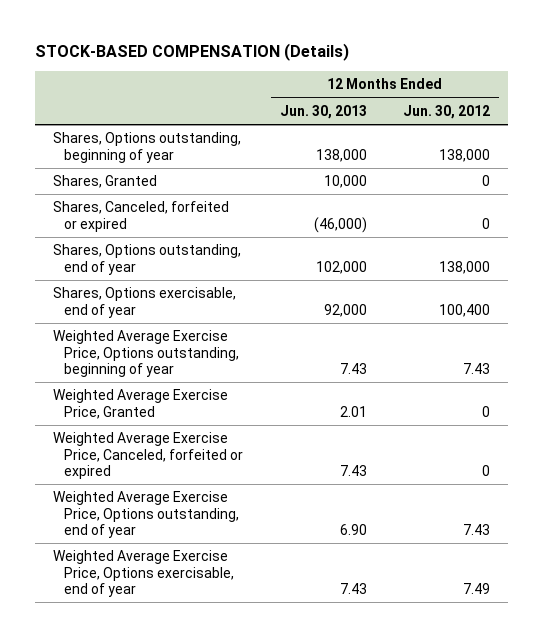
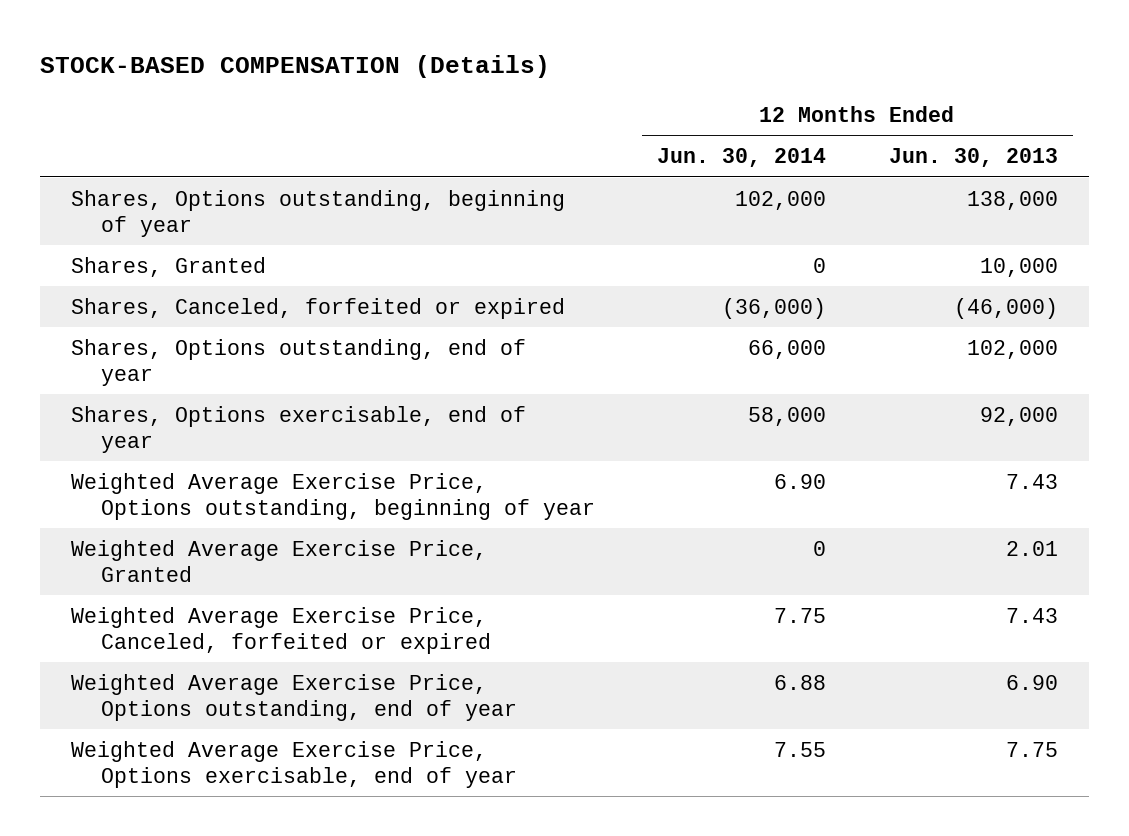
[403,104,491,119] Jun. 30, 2012 -> none
none -> [657,148,827,168] Jun. 30, 2014
[339,583,367,595] 7.43 -> [1005,741,1058,757] 7.75

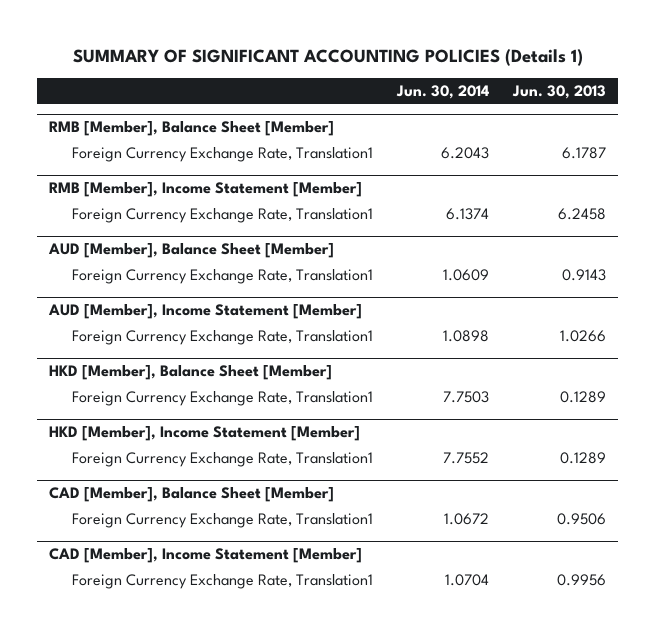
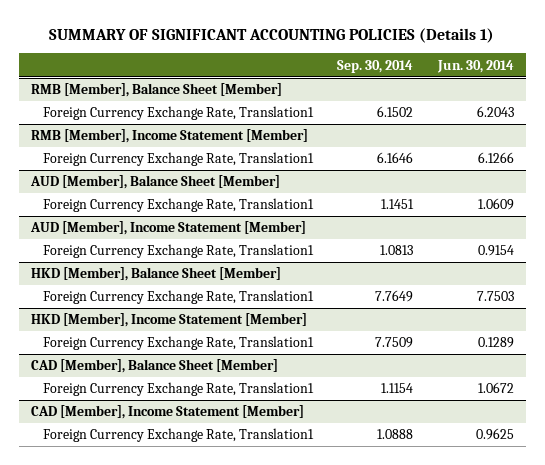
[511,85,606,100] Jun. 30, 2013 -> none
none -> [337,59,414,73] Sep. 30, 2014
[446,208,490,221] 6.1374 -> [477,152,514,164] 6.1266
[443,330,490,343] 1.0898 -> [477,245,514,257] 0.9154
[443,452,490,465] 7.7552 -> [477,337,514,349] 0.1289
[445,574,490,587] 1.0704 -> [475,428,514,441] 0.9625

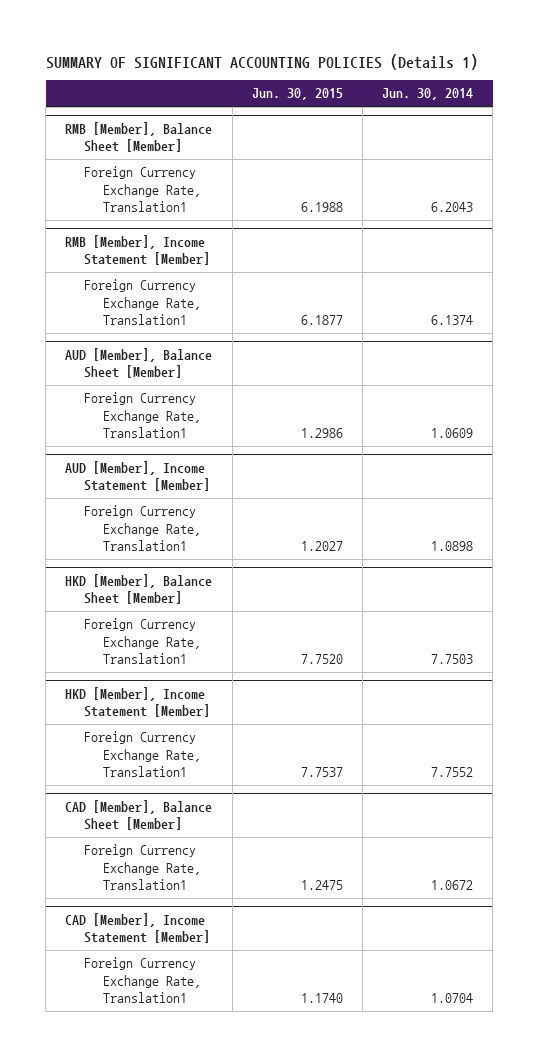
[337,59,414,73] Sep. 30, 2014 -> none
none -> [251,88,343,101] Jun. 30, 2015
[477,152,514,164] 6.1266 -> [431,314,474,325] 6.1374
[477,245,514,257] 0.9154 -> [431,540,474,551] 1.0898
[477,337,514,349] 0.1289 -> [431,766,474,777] 7.7552
[475,428,514,441] 0.9625 -> [431,992,474,1003] 1.0704

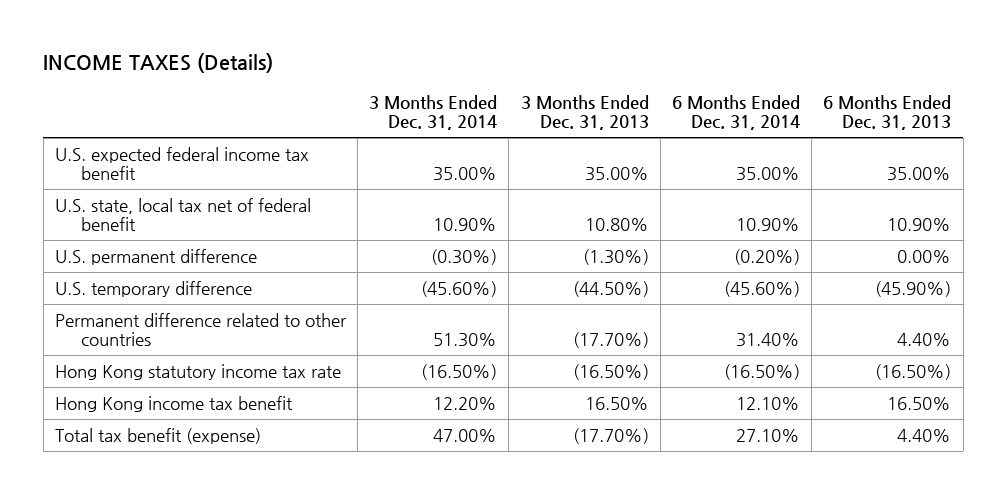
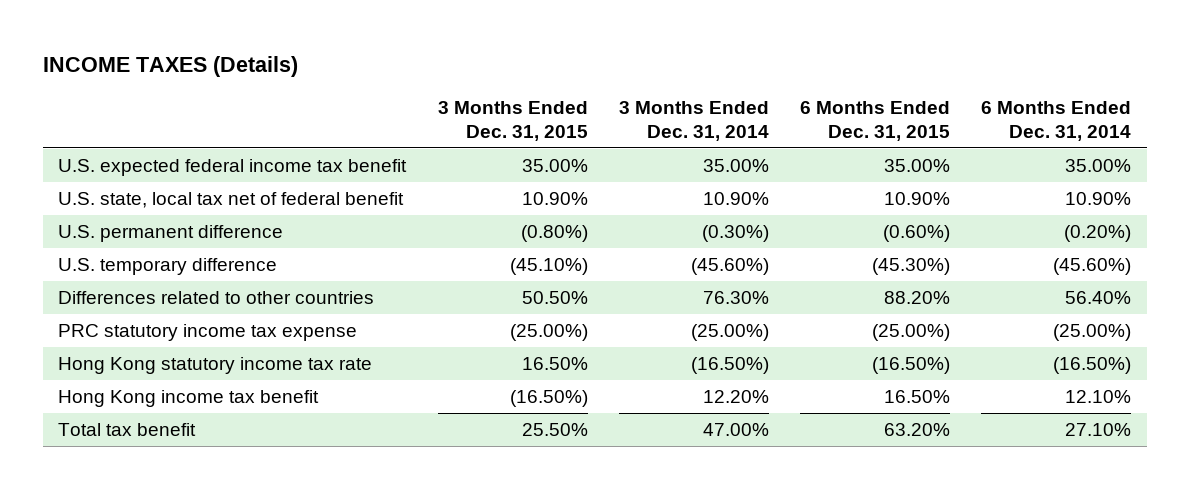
[520,94,649,131] 3 Months Ended Dec. 31, 2013 -> none
[823,94,952,131] 6 Months Ended Dec. 31, 2013 -> none
none -> [437,100,588,141] 3 Months Ended Dec. 31, 2015
none -> [800,100,951,141] 6 Months Ended Dec. 31, 2015
[54,312,347,347] Permanent difference related to other countries -> [58,291,375,305] Differences related to other countries
[433,333,498,348] 51.30% -> [702,291,769,305] 76.30%
[735,333,800,348] 31.40% -> [1065,291,1132,305] 56.40%
none -> [58,324,358,342] PRC statutory income tax expense
[54,427,261,444] Total tax benefit (expense) -> [58,423,197,437] Total tax benefit

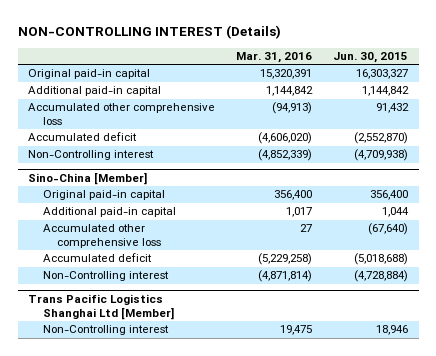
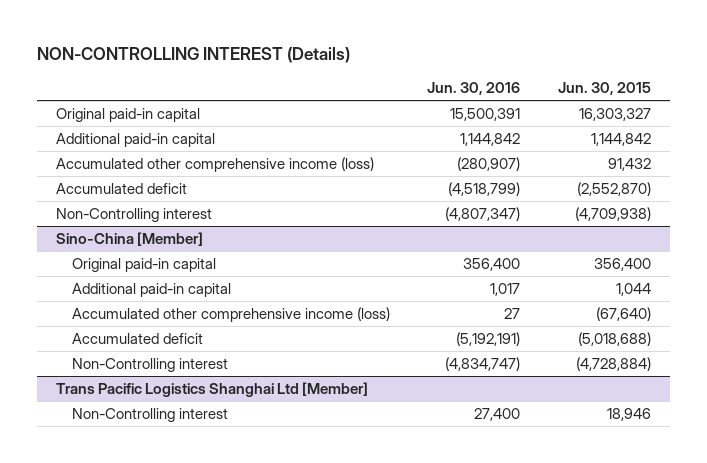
[236,52,313,64] Mar. 31, 2016 -> none
none -> [427,82,521,96] Jun. 30, 2016
[28,103,216,126] Accumulated other comprehensive loss -> [55,156,374,172] Accumulated other comprehensive income (loss)
[42,224,161,249] Accumulated other comprehensive loss -> [71,306,390,322] Accumulated other comprehensive income (loss)

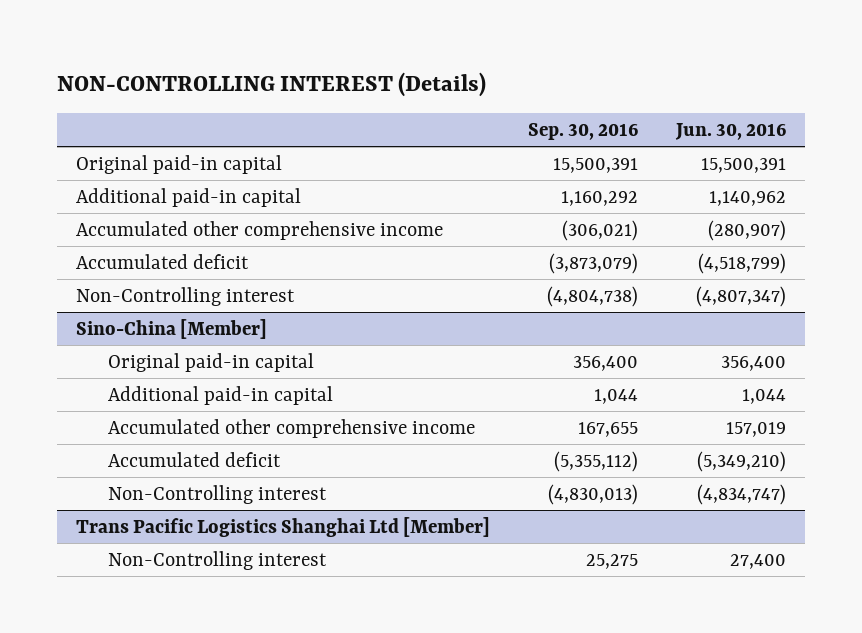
[558,82,652,96] Jun. 30, 2015 -> none
none -> [527,122,638,140] Sep. 30, 2016
[460,132,521,146] 1,144,842 -> [708,190,786,206] 1,140,962
[55,156,374,172] Accumulated other comprehensive income (loss) -> [75,220,443,240] Accumulated other comprehensive income
[490,282,521,296] 1,017 -> [741,388,786,404] 1,044
[71,306,390,322] Accumulated other comprehensive income (loss) -> [108,418,476,438] Accumulated other comprehensive income
[504,307,521,319] 27 -> [725,421,786,437] 157,019
[456,331,521,346] (5,192,191) -> [696,450,786,472] (5,349,210)

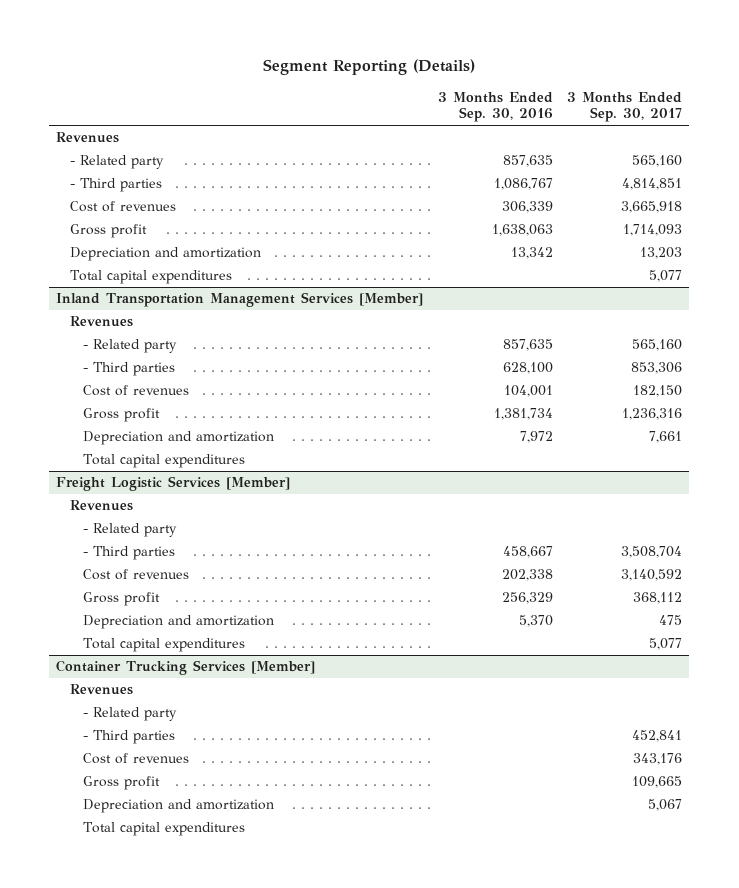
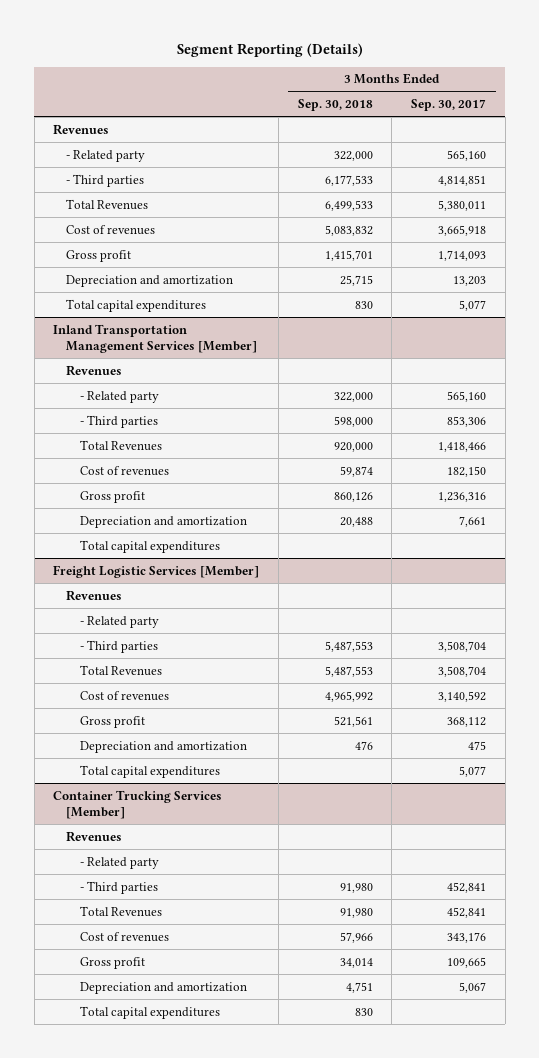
[437,91,553,123] 3 Months Ended Sep. 30, 2016 -> none
none -> [297,99,373,112] Sep. 30, 2018
none -> [66,198,149,210] Total Revenues
none -> [79,439,162,451] Total Revenues
none -> [79,664,162,676] Total Revenues
none -> [79,905,162,917] Total Revenues

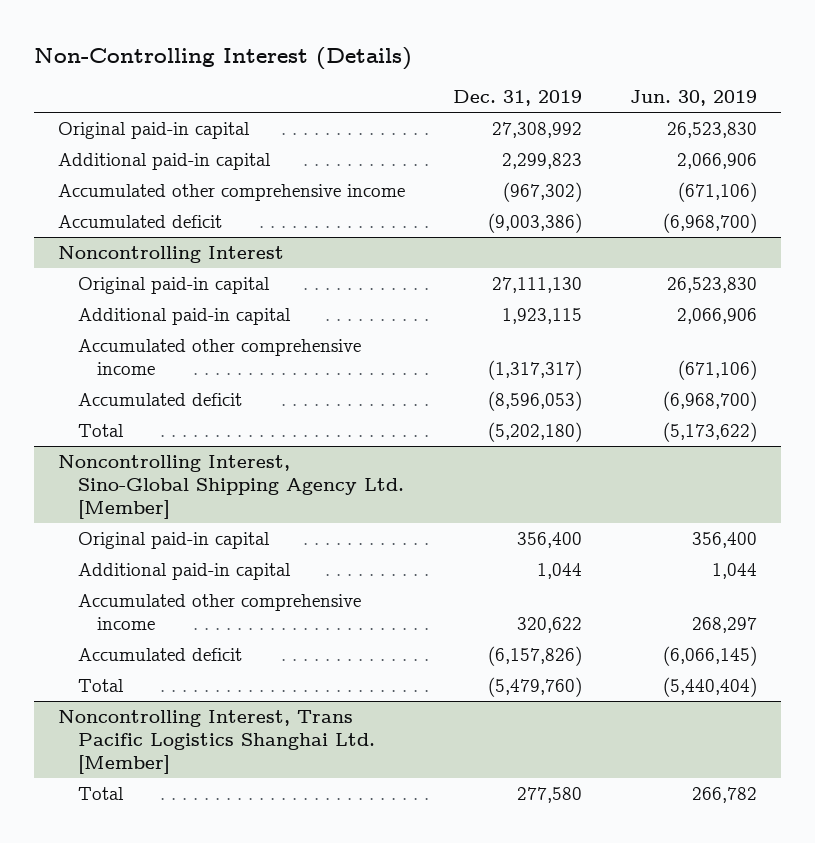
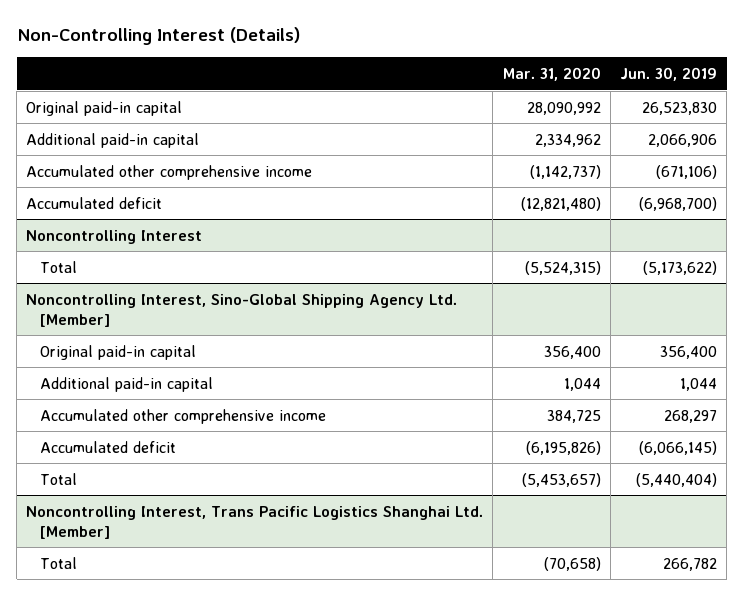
[453,90,583,107] Dec. 31, 2019 -> none
none -> [502,66,601,81] Mar. 31, 2020
[77,276,270,294] Original paid-in capital -> none
[77,307,291,325] Additional paid-in capital -> none
[77,338,361,376] Accumulated other comprehensive income -> none
[77,392,242,406] Accumulated deficit -> none

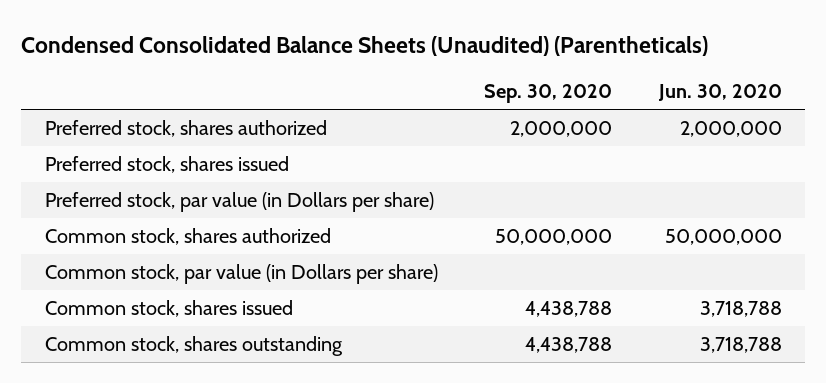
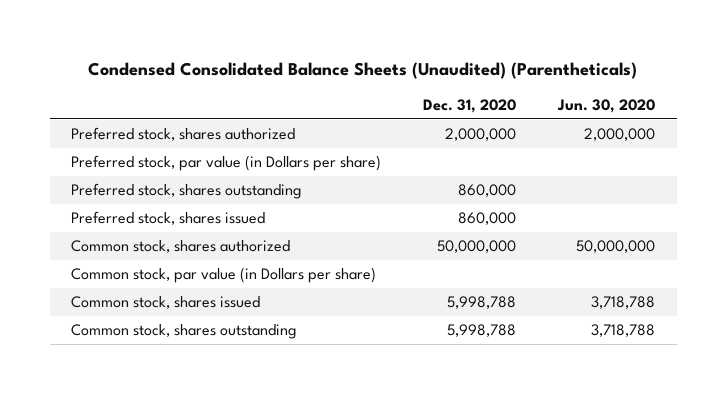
[484,84,613,104] Sep. 30, 2020 -> none
none -> [423,98,517,113] Dec. 31, 2020
none -> [71,183,303,200] Preferred stock, shares outstanding
[44,156,289,174] Preferred stock, shares issued -> [71,211,266,226] Preferred stock, shares issued

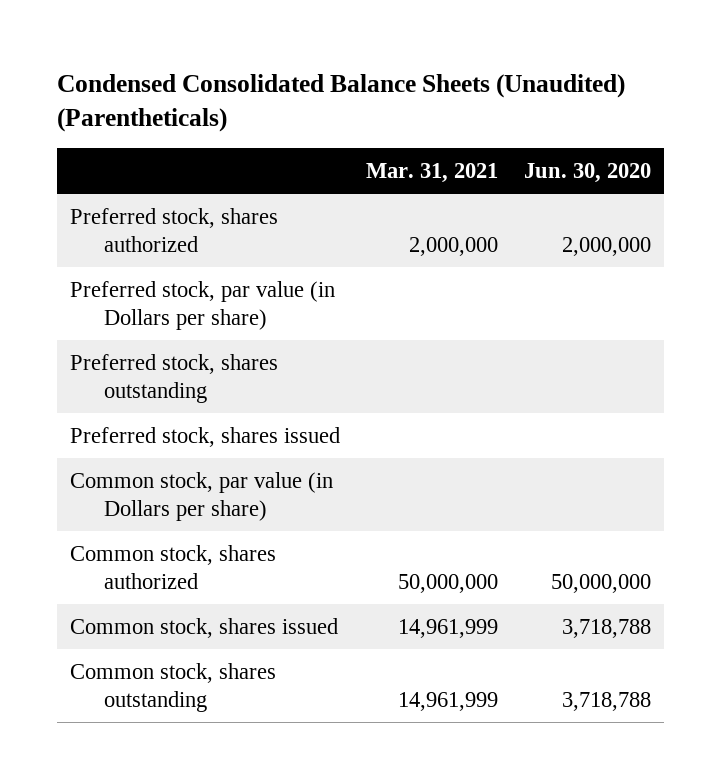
[423,98,517,113] Dec. 31, 2020 -> none
none -> [366,162,499,183] Mar. 31, 2021
[71,240,291,254] Common stock, shares authorized -> [69,544,276,589] Common stock, shares authorized

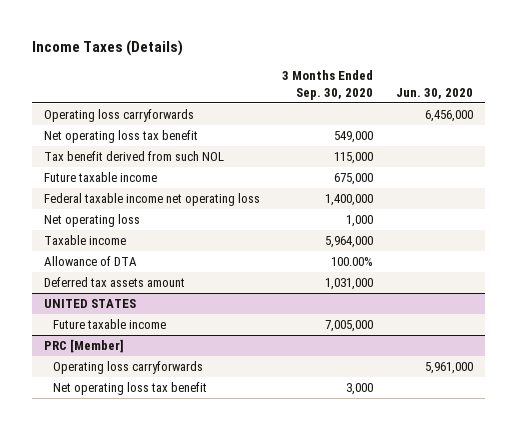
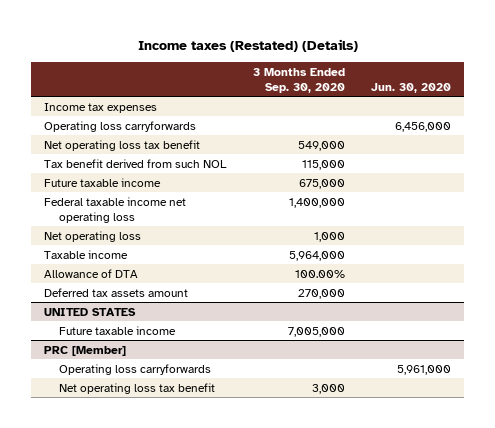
[32,40,184,57] Income Taxes (Details) -> [137,39,358,53] Income taxes (Restated) (Details)
none -> [44,102,158,113] Income tax expenses
[325,278,374,291] 1,031,000 -> [297,288,345,299] 270,000

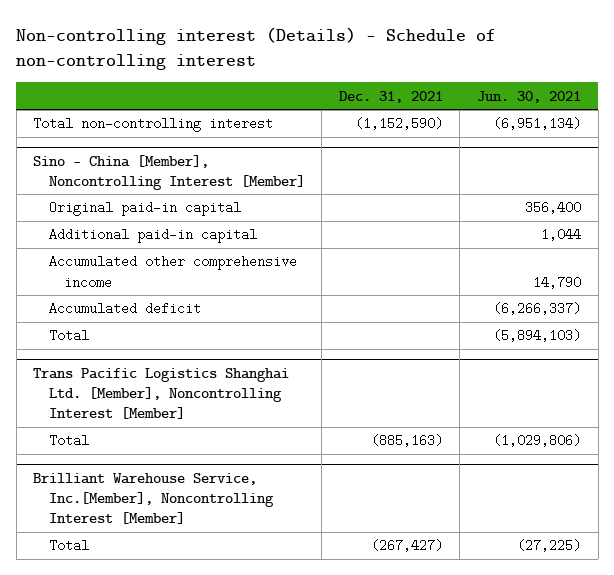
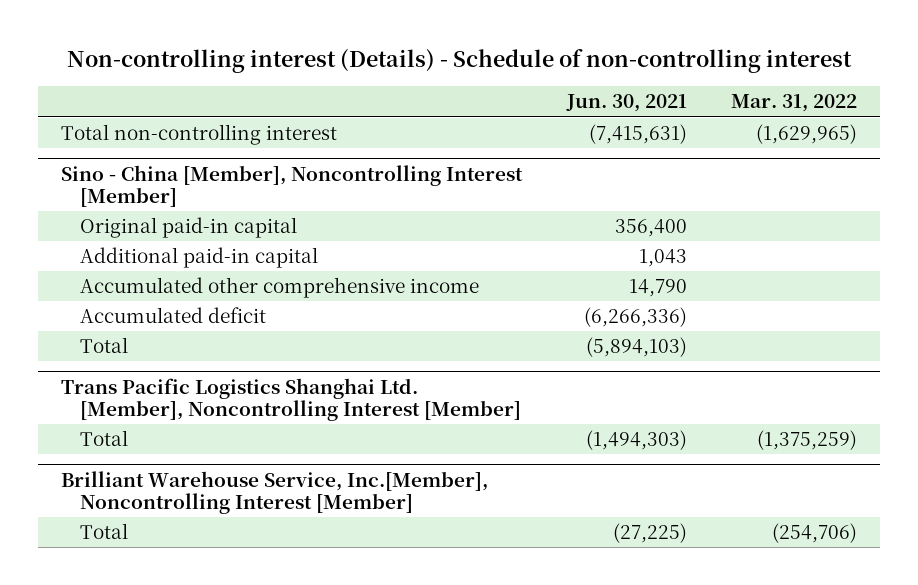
[338,90,443,103] Dec. 31, 2021 -> none
none -> [731,94,858,113] Mar. 31, 2022
[493,117,582,131] (6,951,134) -> [588,124,687,145] (7,415,631)
[541,228,582,242] 1,044 -> [638,249,687,268] 1,043
[493,302,582,316] (6,266,337) -> [583,307,687,328] (6,266,336)
[493,434,582,448] (1,029,806) -> [585,430,687,451] (1,494,303)

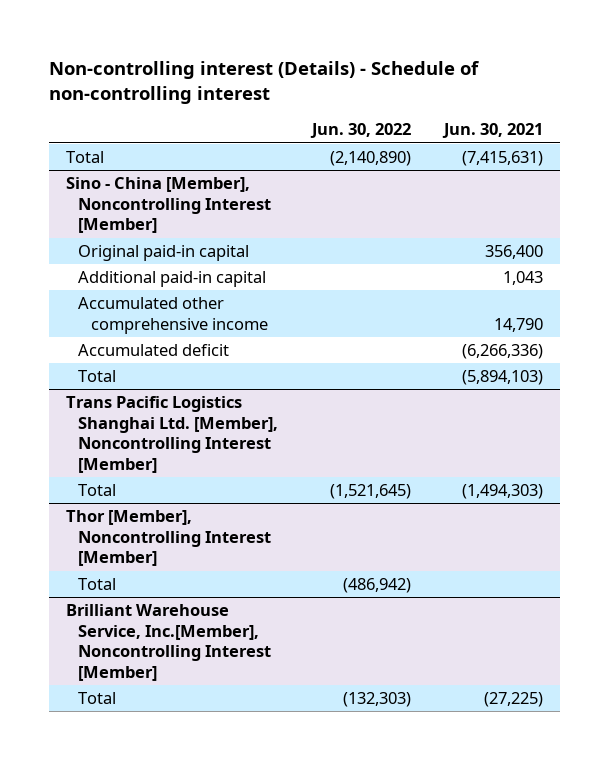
[731,94,858,113] Mar. 31, 2022 -> none
none -> [309,123,411,139] Jun. 30, 2022
[60,124,337,146] Total non-controlling interest -> [66,151,105,164] Total
none -> [66,510,272,567] Thor [Member], Noncontrolling Interest [Member]
none -> [78,578,117,591] Total

